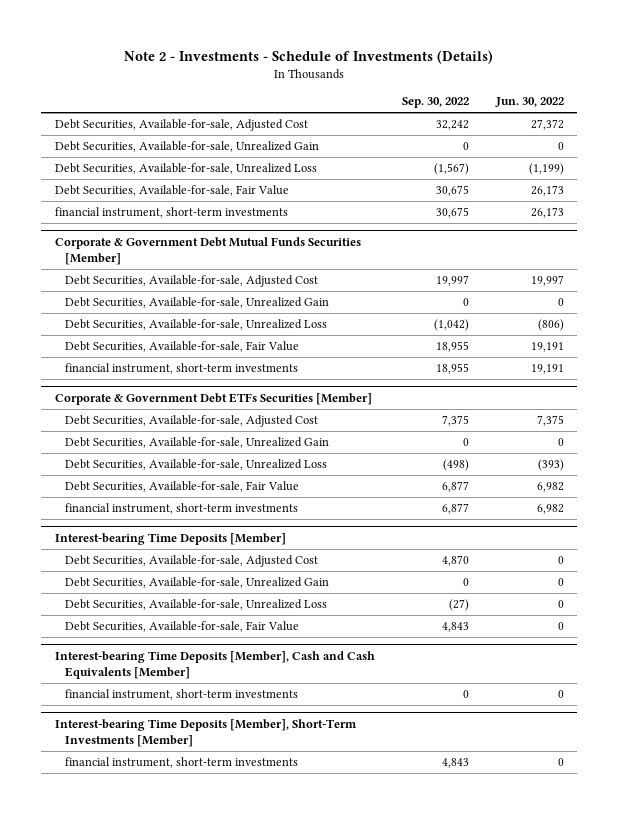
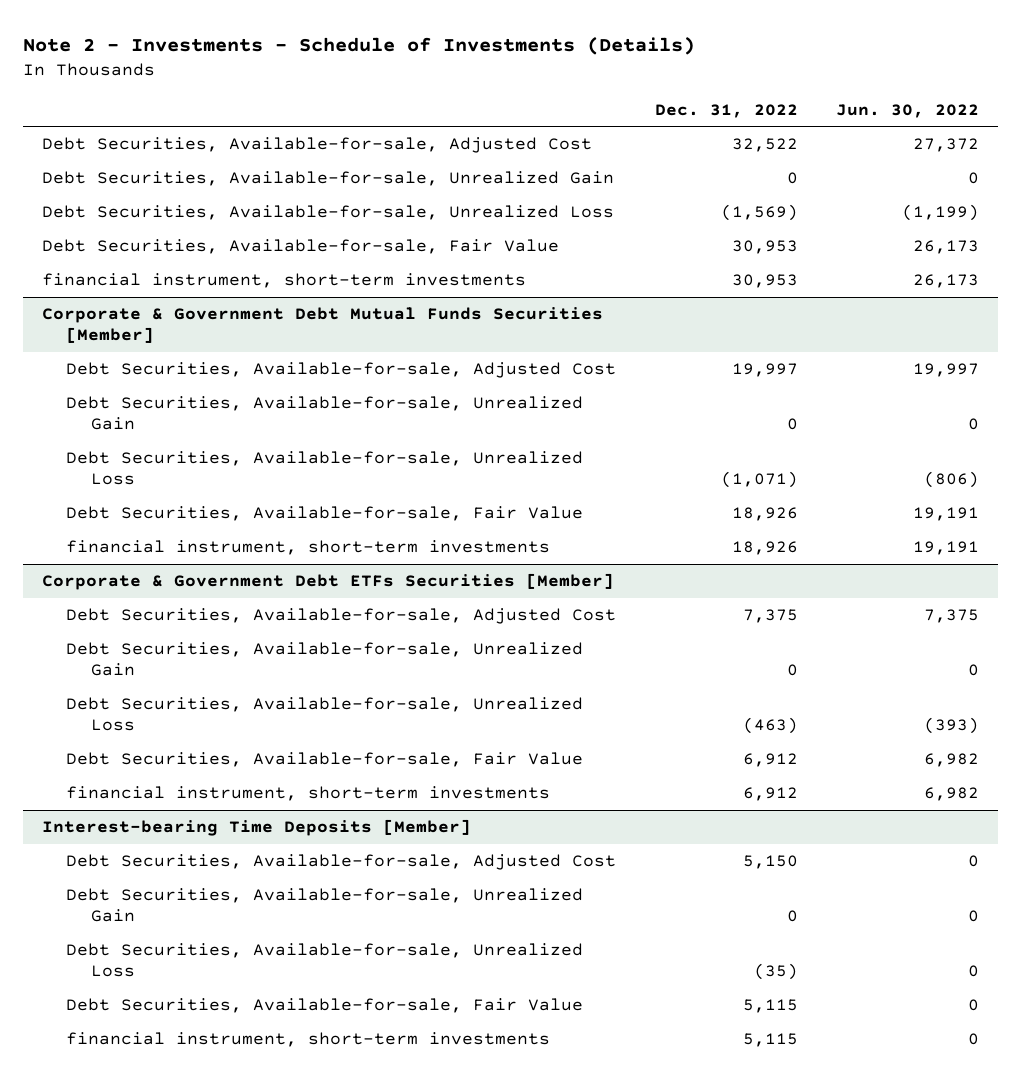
[401,97,469,109] Sep. 30, 2022 -> none
none -> [654,103,798,118] Dec. 31, 2022
[54,650,375,679] Interest-bearing Time Deposits [Member], Cash and Cash Equivalents [Member] -> none
[54,718,357,747] Interest-bearing Time Deposits [Member], Short-Term Investments [Member] -> none
[64,757,298,769] financial instrument, short-term investments -> none

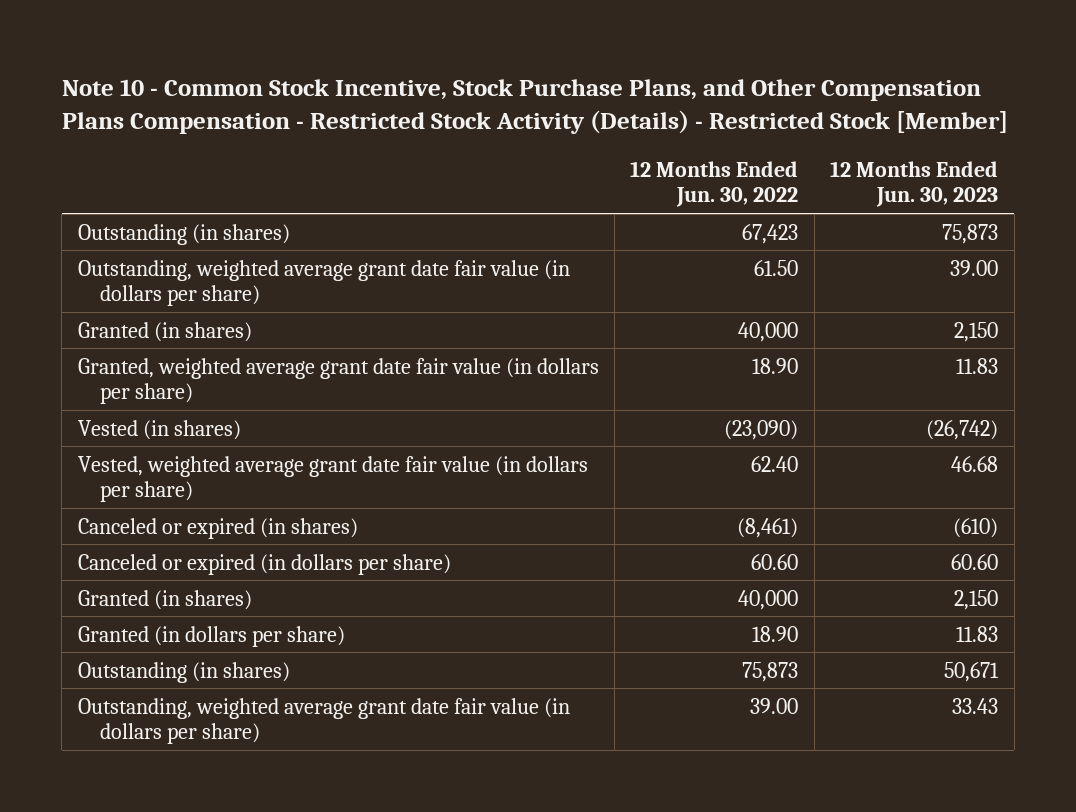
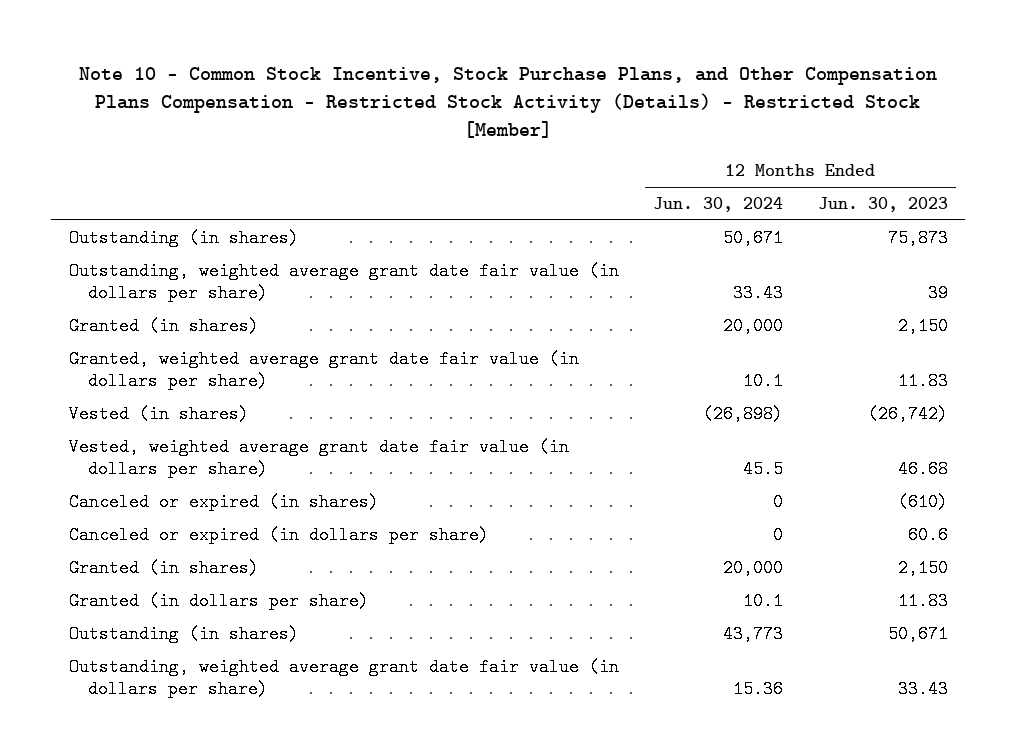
[630,161,799,208] 12 Months Ended Jun. 30, 2022 -> none
none -> [653,197,784,213] Jun. 30, 2024
[950,259,999,276] 39.00 -> [927,284,948,303] 39
[951,553,999,570] 60.60 -> [907,525,948,544] 60.6

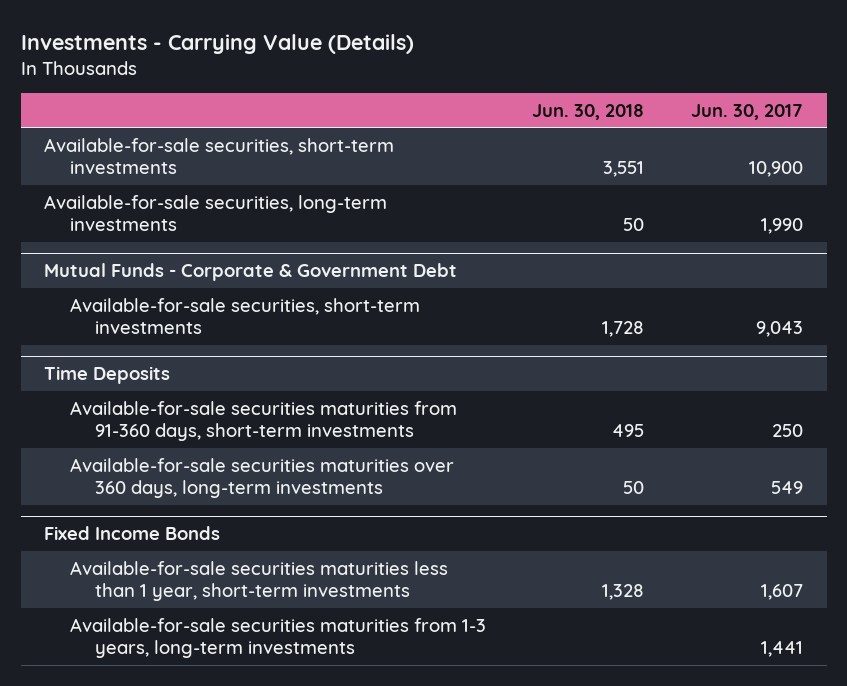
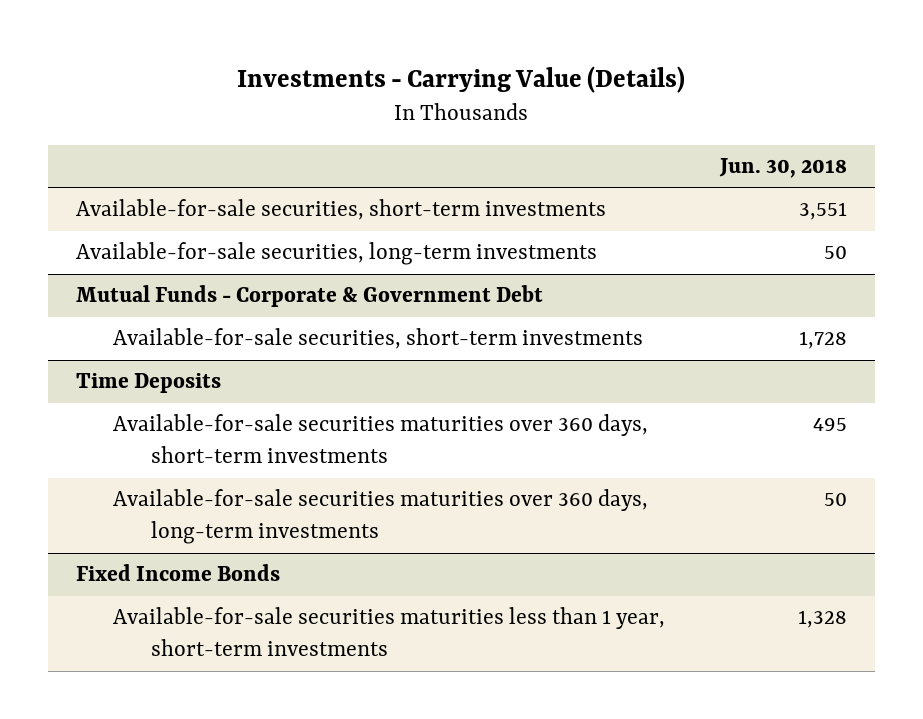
[691,103,804,120] Jun. 30, 2017 -> none
[69,400,457,442] Available-for-sale securities maturities from 91-360 days, short-term investments -> [113,414,649,464] Available-for-sale securities maturities over 360 days, short-term investments
[69,617,486,659] Available-for-sale securities maturities from 1-3 years, long-term investments -> none

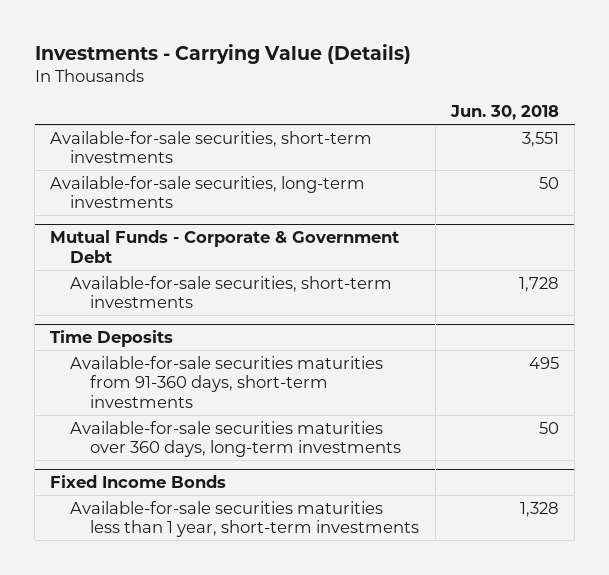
[113,414,649,464] Available-for-sale securities maturities over 360 days, short-term investments -> [70,355,384,408] Available-for-sale securities maturities from 91-360 days, short-term investments

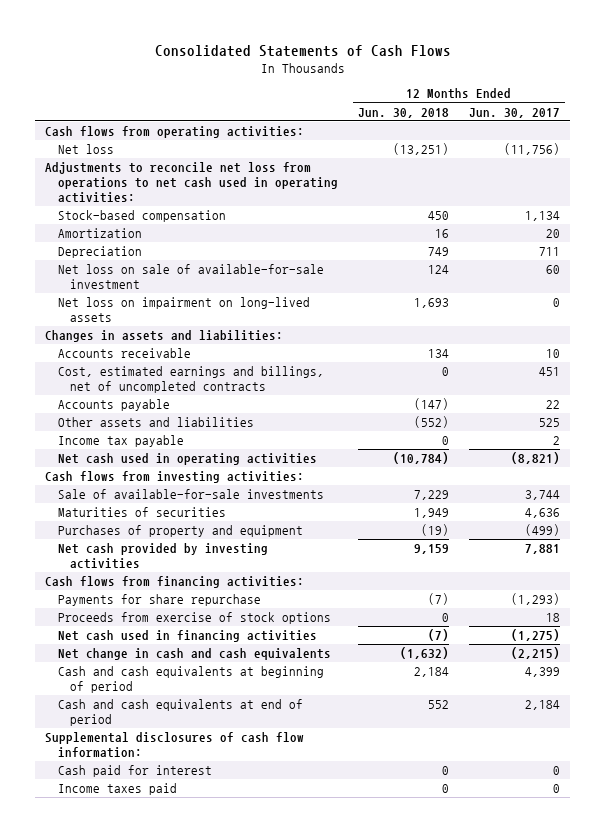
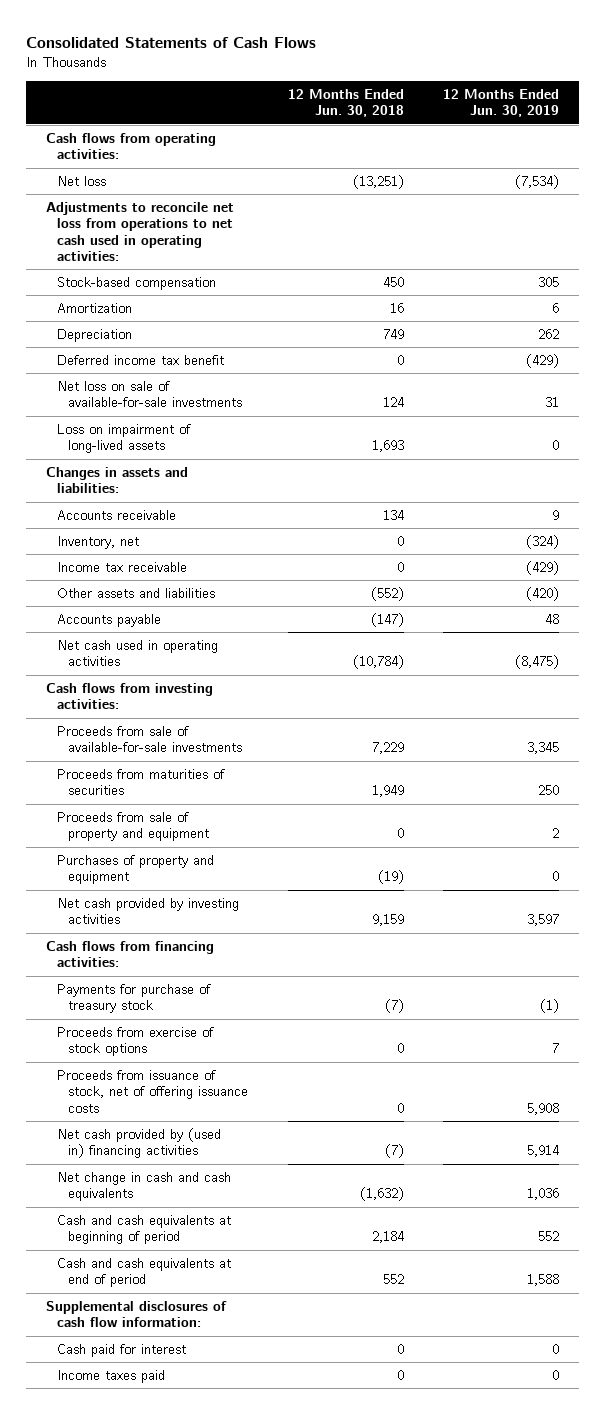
[468,107,560,118] Jun. 30, 2017 -> none
none -> [443,89,560,118] 12 Months Ended Jun. 30, 2019
none -> [57,355,225,366] Deferred income tax benefit
[57,264,324,290] Net loss on sale of available-for-sale investment -> [57,381,243,408] Net loss on sale of available-for-sale investments
[57,297,310,323] Net loss on impairment on long-lived assets -> [57,424,192,454] Loss on impairment of long-lived assets
[57,366,324,394] Cost, estimated earnings and billings, net of uncompleted contracts -> none
none -> [57,536,140,550] Inventory, net
none -> [57,562,188,573] Income tax receivable
[57,435,184,448] Income tax payable -> none
[57,399,170,412] Accounts payable -> [57,614,162,628] Accounts payable
[57,489,324,500] Sale of available-for-sale investments -> [57,726,243,753] Proceeds from sale of available-for-sale investments
[57,507,226,518] Maturities of securities -> [57,769,226,796] Proceeds from maturities of securities
none -> [57,812,210,842] Proceeds from sale of property and equipment
[57,594,261,607] Payments for share repurchase -> [57,984,212,1014] Payments for purchase of treasury stock
none -> [57,1070,249,1113] Proceeds from issuance of stock, net of offering issuance costs
[57,630,317,643] Net cash used in financing activities -> [57,1128,222,1159] Net cash provided by (used in) financing activities

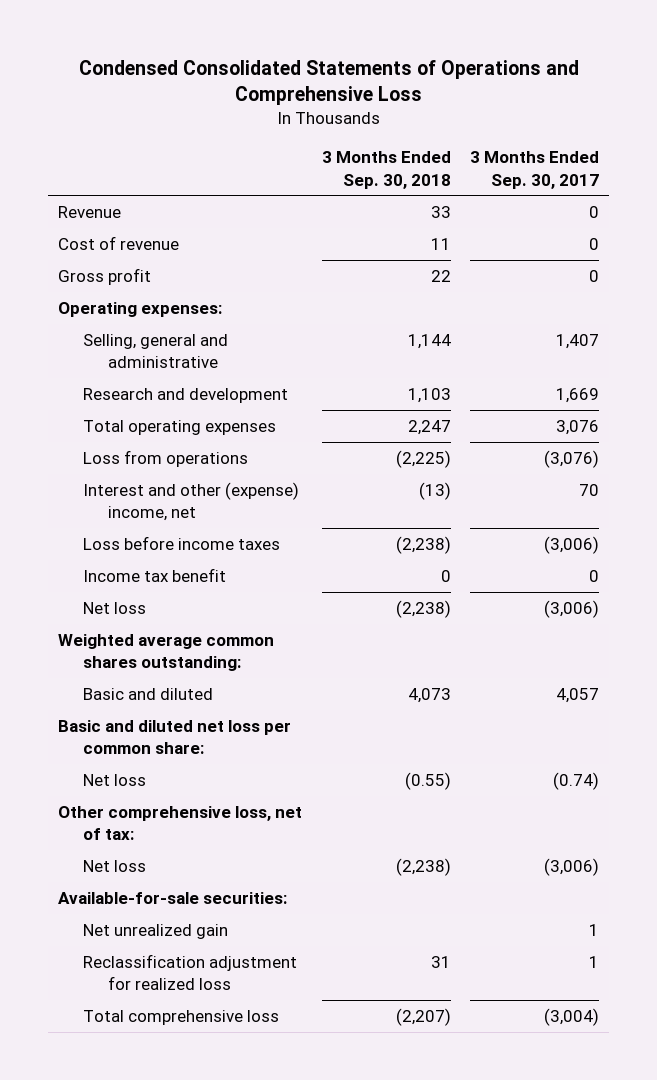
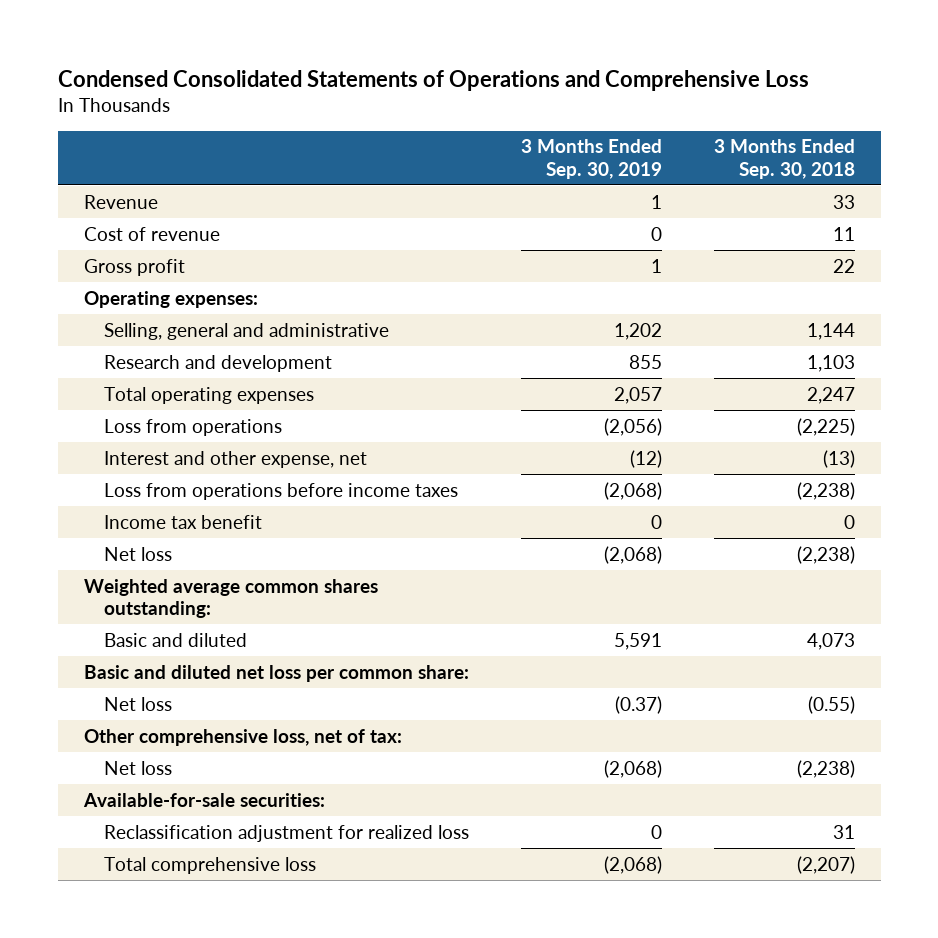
[470,151,600,189] 3 Months Ended Sep. 30, 2017 -> none
none -> [520,139,662,179] 3 Months Ended Sep. 30, 2019
[83,481,300,522] Interest and other (expense) income, net -> [103,450,367,468] Interest and other expense, net
[83,535,281,550] Loss before income taxes -> [103,482,458,500] Loss from operations before income taxes
[83,923,229,939] Net unrealized gain -> none

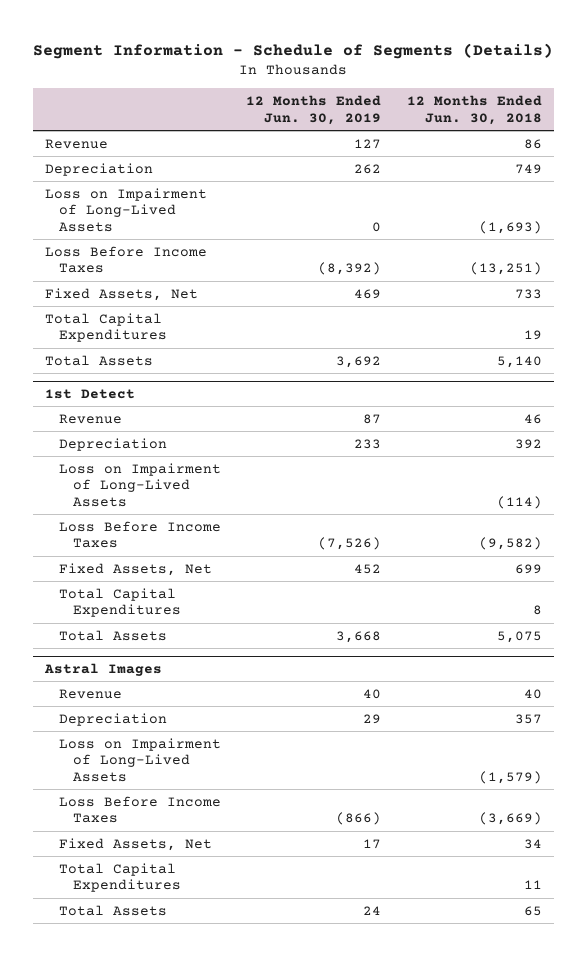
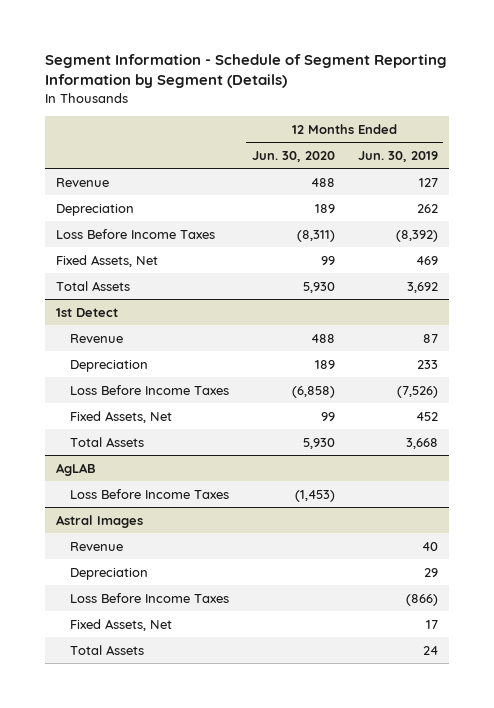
[33,42,554,59] Segment Information - Schedule of Segments (Details) -> [44,54,447,89] Segment Information - Schedule of Segment Reporting Information by Segment (Details)
[406,95,542,125] 12 Months Ended Jun. 30, 2018 -> none
none -> [251,151,335,163] Jun. 30, 2020
[45,187,208,232] Loss on Impairment of Long-Lived Assets -> none
[45,312,168,343] Total Capital Expenditures -> none
[59,462,222,507] Loss on Impairment of Long-Lived Assets -> none
[59,587,182,618] Total Capital Expenditures -> none
none -> [56,462,97,476] AgLAB
none -> [69,488,229,499] Loss Before Income Taxes
[59,737,222,782] Loss on Impairment of Long-Lived Assets -> none
[59,862,182,893] Total Capital Expenditures -> none

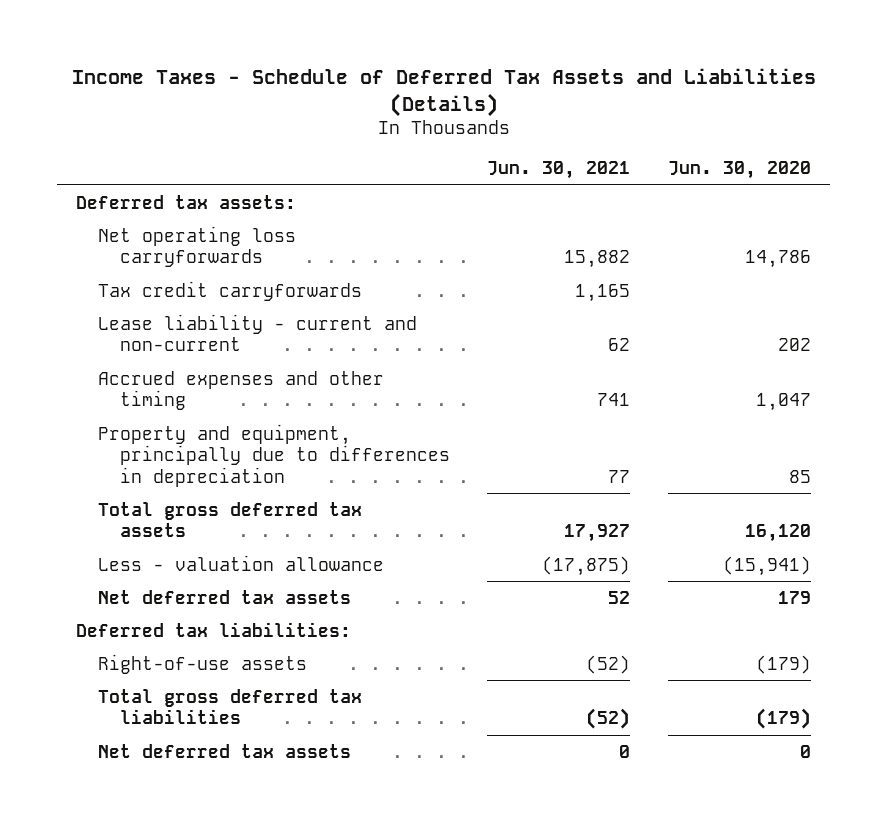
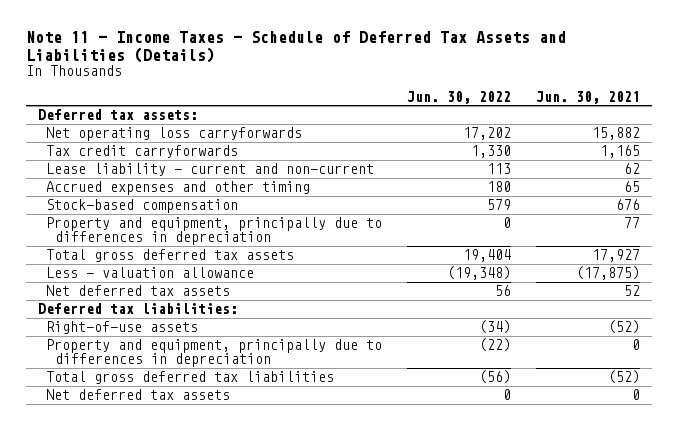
[71,68,816,117] Income Taxes - Schedule of Deferred Tax Assets and Liabilities (Details) -> [25,31,566,63] Note 11 - Income Taxes - Schedule of Deferred Tax Assets and Liabilities (Details)
[667,161,811,180] Jun. 30, 2020 -> none
none -> [406,90,511,104] Jun. 30, 2022
[597,393,631,407] 741 -> [623,181,640,193] 65
none -> [46,199,239,214] Stock-based compensation
none -> [46,339,383,368] Property and equipment, principally due to differences in depreciation

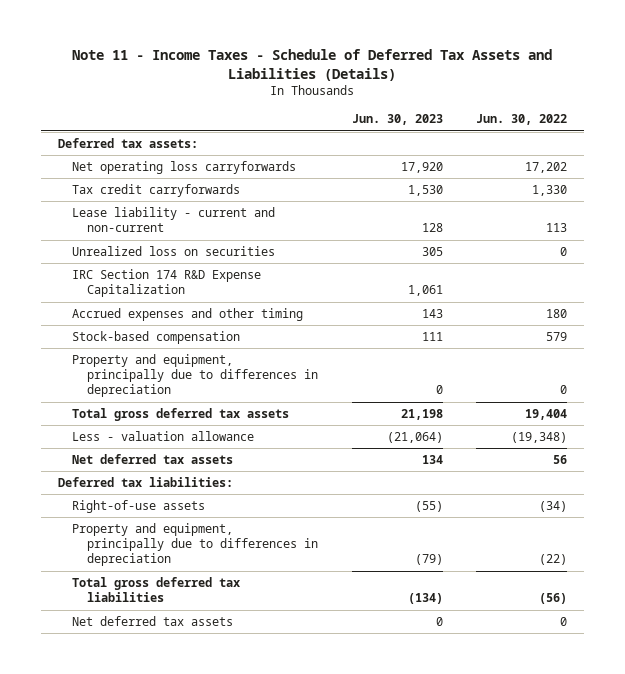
[535,90,640,104] Jun. 30, 2021 -> none
none -> [351,114,443,126] Jun. 30, 2023
none -> [72,246,276,257] Unrealized loss on securities
none -> [72,269,262,298] IRC Section 174 R&D Expense Capitalization

